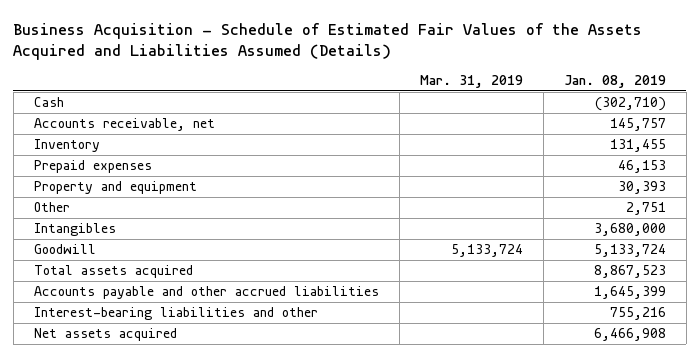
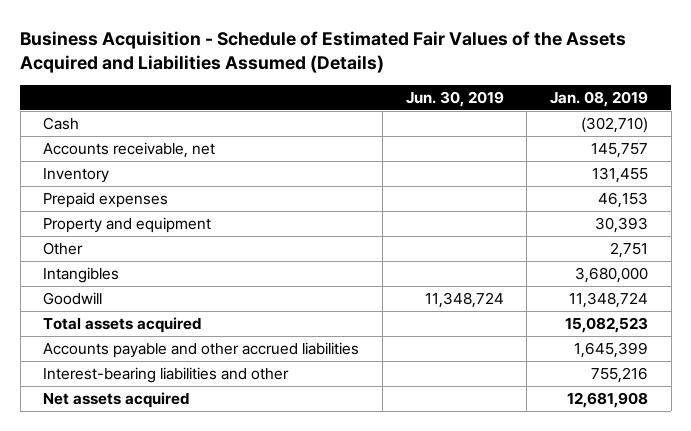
[419,74,523,88] Mar. 31, 2019 -> none
none -> [405,90,504,107] Jun. 30, 2019
[593,244,666,258] 5,133,724 -> [568,291,648,308] 11,348,724
[593,265,666,279] 8,867,523 -> [564,316,648,333] 15,082,523
[593,328,666,342] 6,466,908 -> [566,391,648,408] 12,681,908

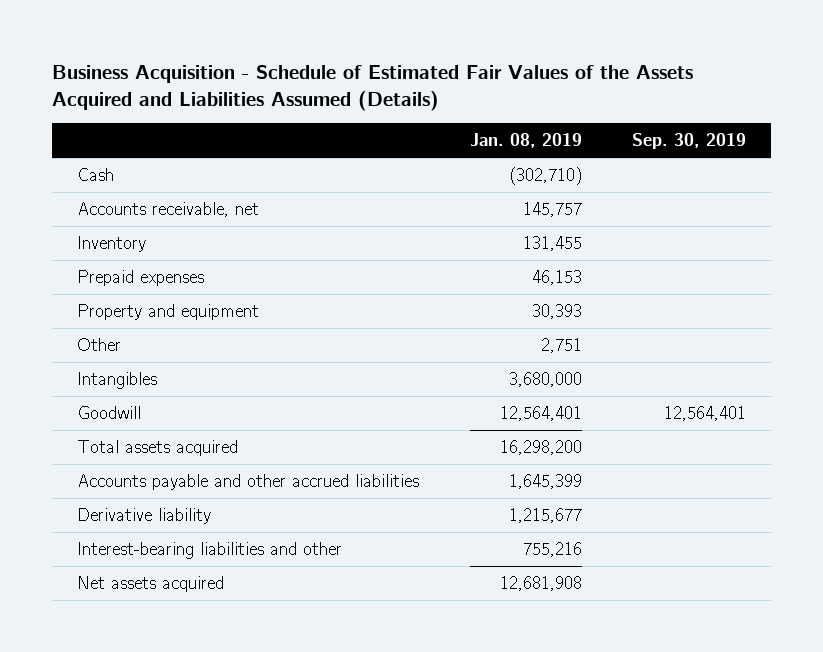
[405,90,504,107] Jun. 30, 2019 -> none
none -> [631,133,746,150] Sep. 30, 2019
[568,291,648,308] 11,348,724 -> [499,406,582,422] 12,564,401
[564,316,648,333] 15,082,523 -> [499,440,582,456] 16,298,200
none -> [77,508,212,525] Derivative liability

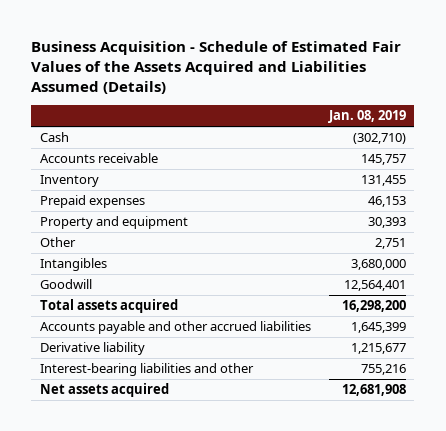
[631,133,746,150] Sep. 30, 2019 -> none
[77,202,260,218] Accounts receivable, net -> [40,153,159,164] Accounts receivable

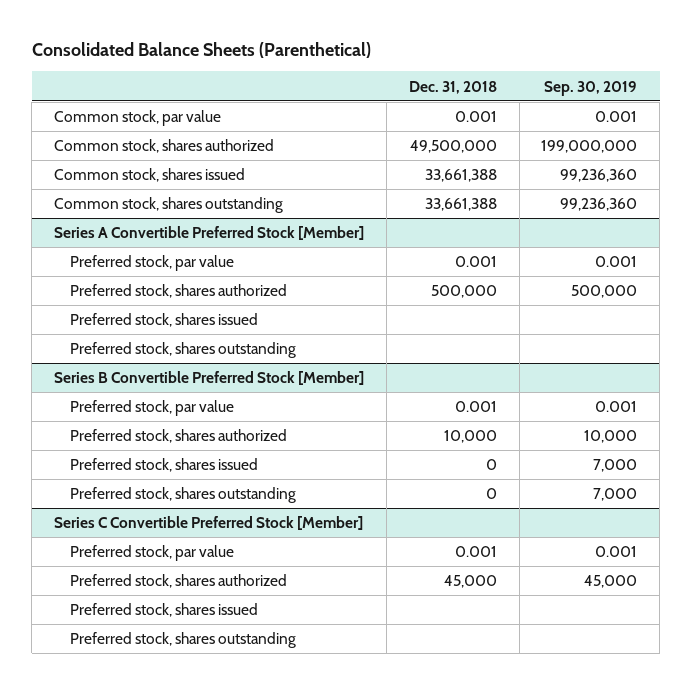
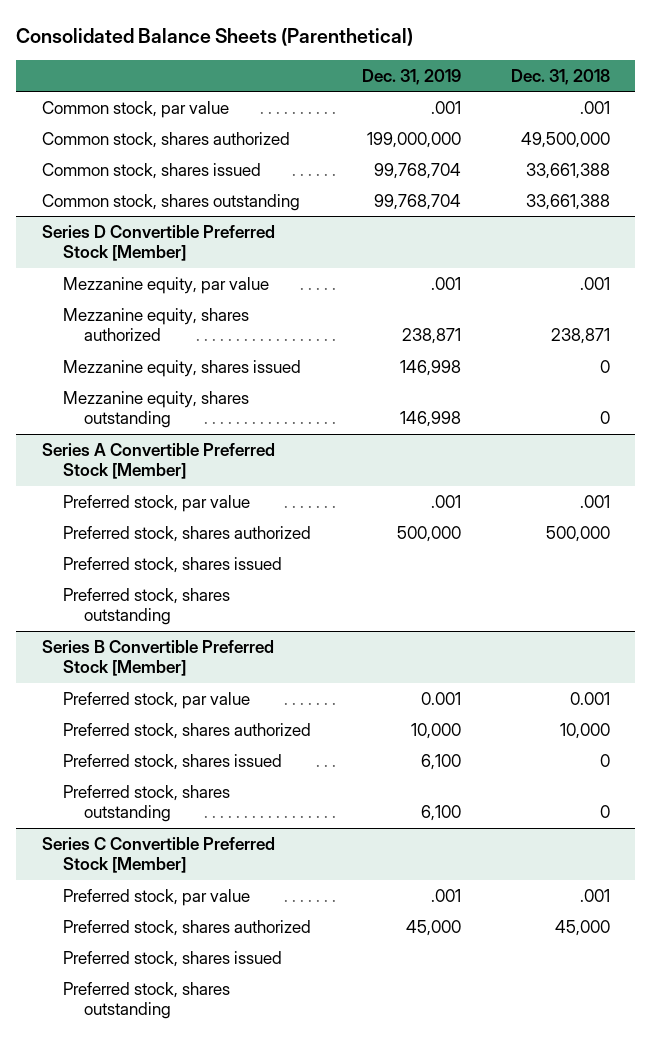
[544,80,638,96] Sep. 30, 2019 -> none
none -> [361,68,461,85] Dec. 31, 2019
[454,111,497,123] 0.001 -> [580,100,611,114] .001
none -> [41,224,275,262] Series D Convertible Preferred Stock [Member]
none -> [62,276,269,294] Mezzanine equity, par value
none -> [62,307,249,342] Mezzanine equity, shares authorized
none -> [62,359,301,377] Mezzanine equity, shares issued
none -> [62,390,249,429] Mezzanine equity, shares outstanding
[454,256,497,268] 0.001 -> [580,494,611,508] .001
[454,546,497,558] 0.001 -> [580,888,611,902] .001

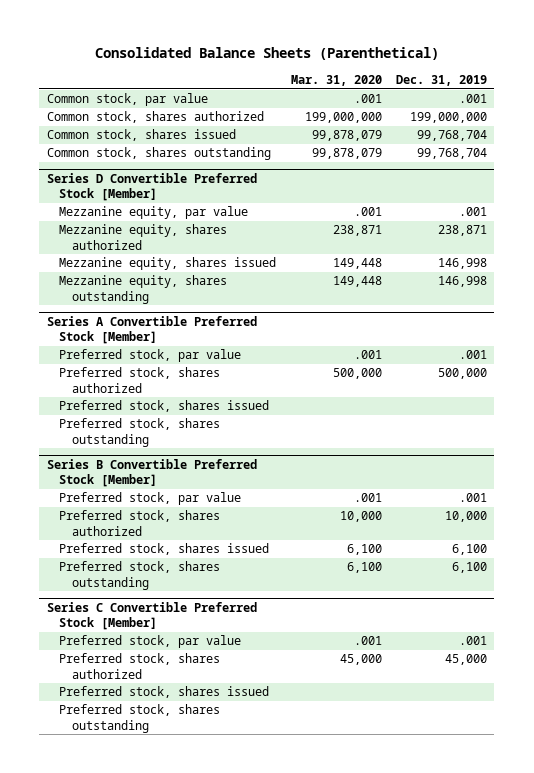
[511,68,611,85] Dec. 31, 2018 -> none
none -> [290,75,382,87] Mar. 31, 2020
[420,691,461,705] 0.001 -> [459,493,488,503] .001

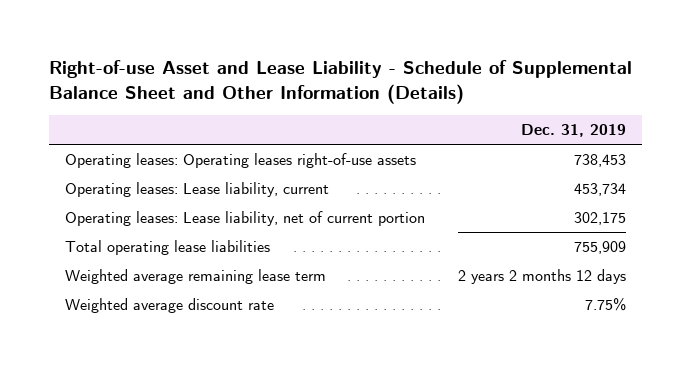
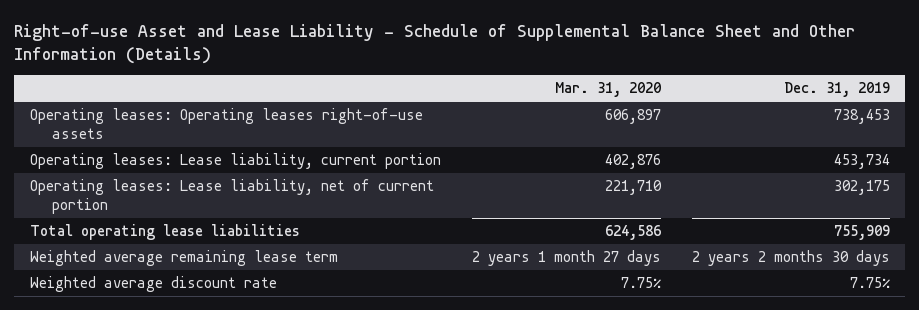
none -> [554,82,661,98] Mar. 31, 2020
[65,182,330,198] Operating leases: Lease liability, current -> [29,153,441,170] Operating leases: Lease liability, current portion
[457,269,626,285] 2 years 2 months 12 days -> [691,250,890,267] 2 years 2 months 30 days

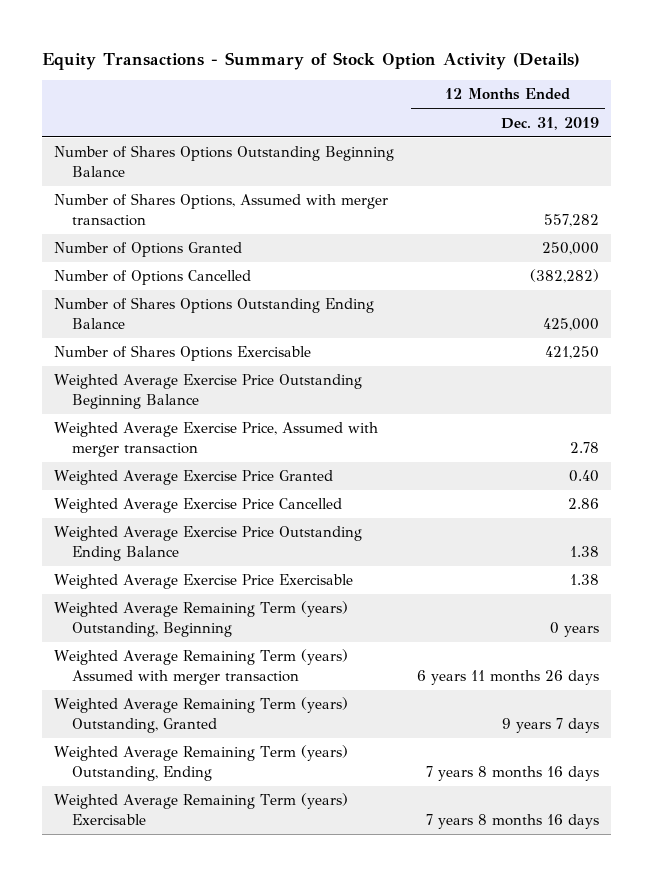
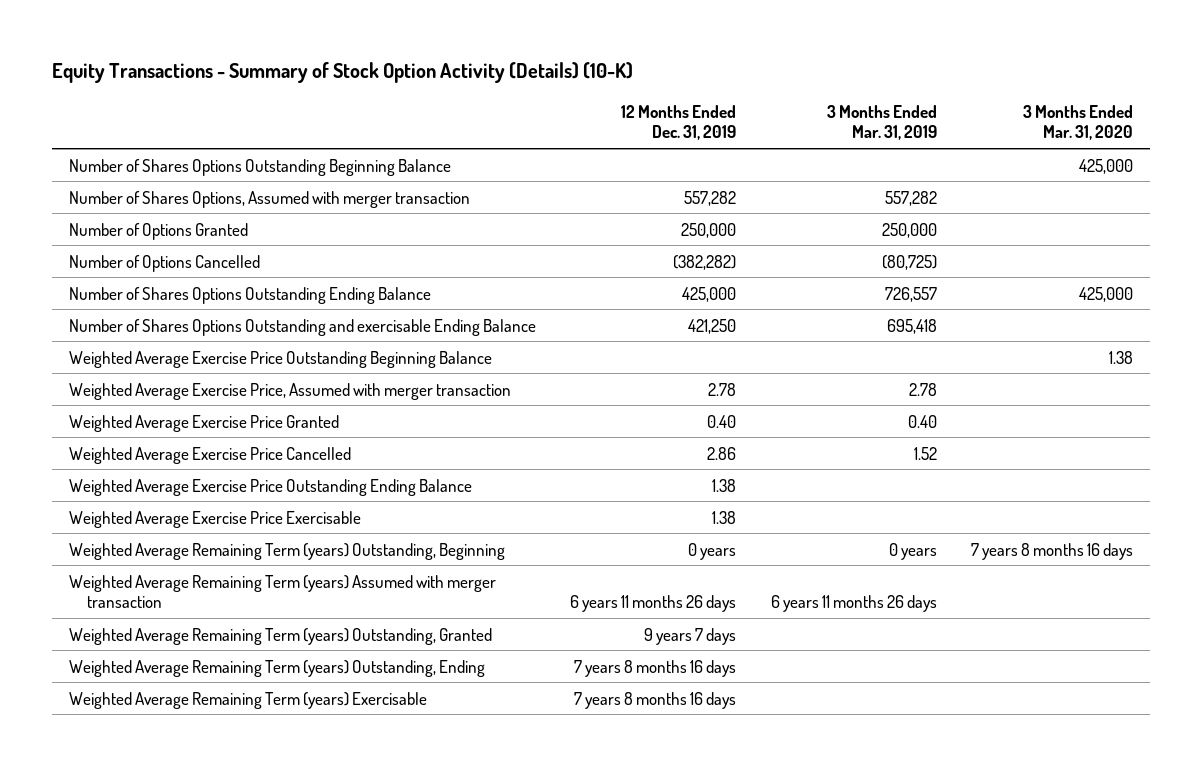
[42,52,581,71] Equity Transactions - Summary of Stock Option Activity (Details) -> [51,62,633,84] Equity Transactions - Summary of Stock Option Activity (Details) (10-K)
none -> [826,105,937,141] 3 Months Ended Mar. 31, 2019
none -> [1022,105,1133,141] 3 Months Ended Mar. 31, 2020
[53,345,311,362] Number of Shares Options Exercisable -> [68,318,536,336] Number of Shares Options Outstanding and exercisable Ending Balance

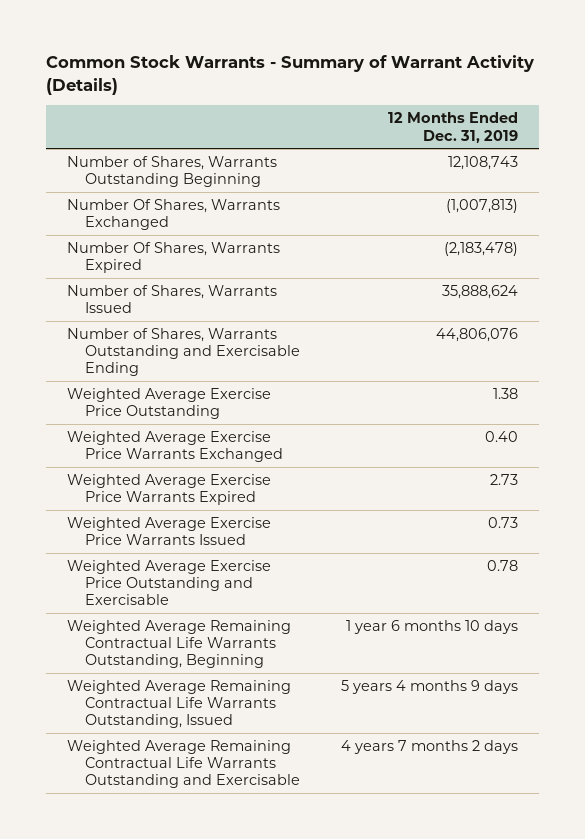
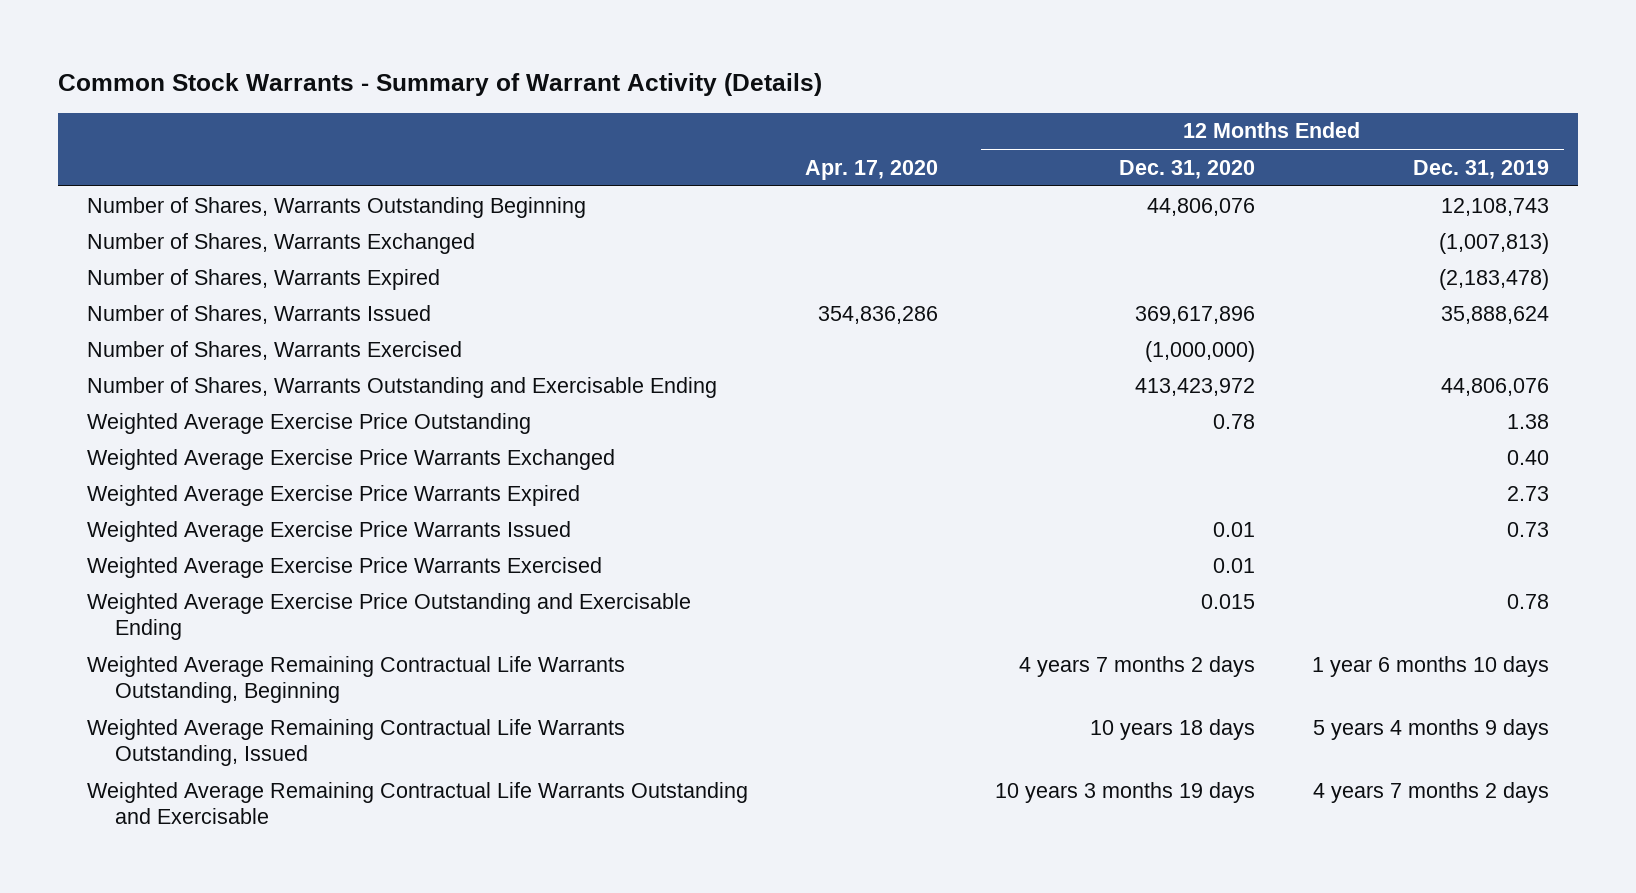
none -> [805,159,939,180] Apr. 17, 2020
none -> [1119,159,1256,179] Dec. 31, 2020
[66,198,280,231] Number Of Shares, Warrants Exchanged -> [86,232,475,254] Number of Shares, Warrants Exchanged
[66,241,280,274] Number Of Shares, Warrants Expired -> [86,268,440,290] Number of Shares, Warrants Expired
none -> [86,340,462,360] Number of Shares, Warrants Exercised
none -> [86,556,602,578] Weighted Average Exercise Price Warrants Exercised
[66,559,271,606] Weighted Average Exercise Price Outstanding and Exercisable -> [86,592,691,641] Weighted Average Exercise Price Outstanding and Exercisable Ending

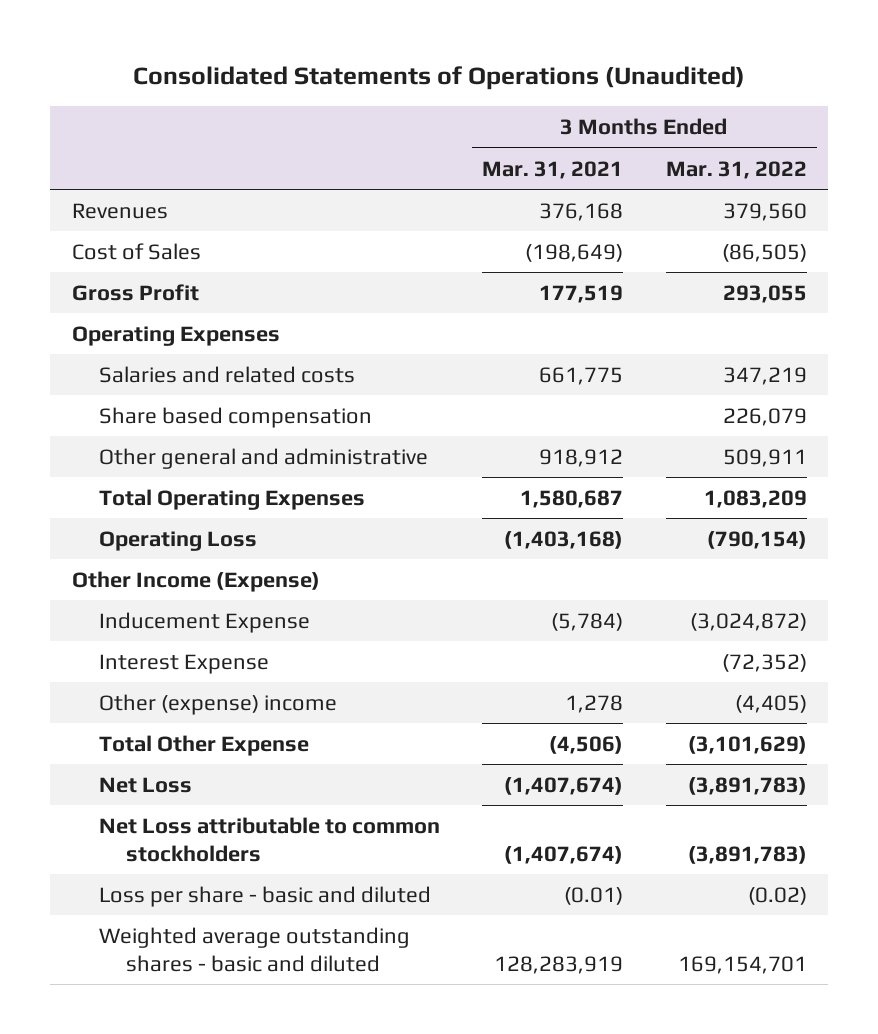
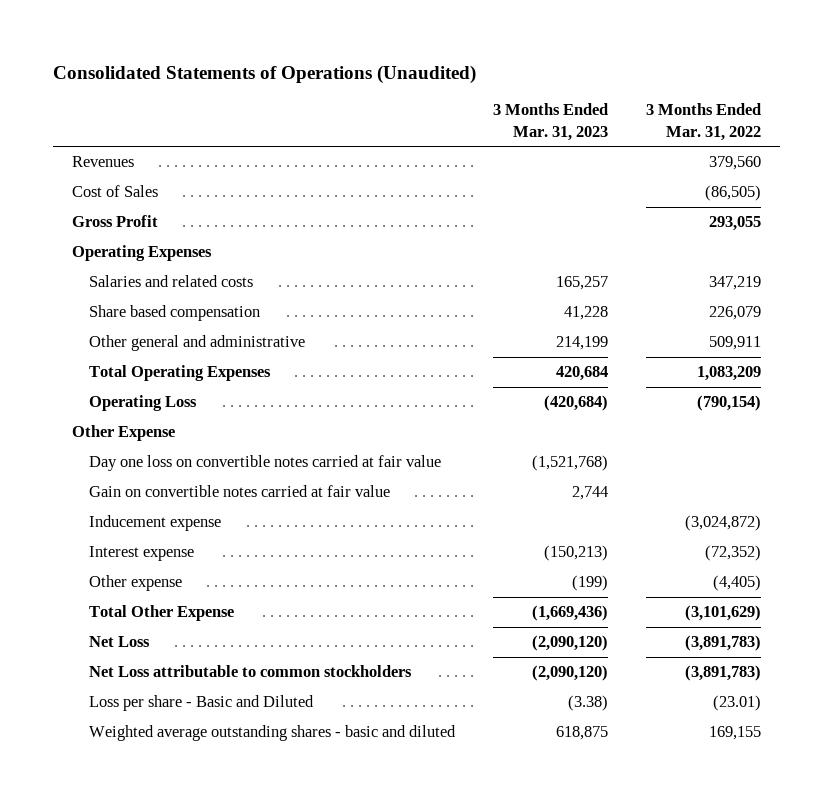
[482,160,624,179] Mar. 31, 2021 -> none
none -> [492,103,608,141] 3 Months Ended Mar. 31, 2023
[71,570,320,592] Other Income (Expense) -> [72,425,176,442] Other Expense
none -> [89,455,442,472] Day one loss on convertible notes carried at fair value
none -> [89,485,391,498] Gain on convertible notes carried at fair value
[98,611,310,633] Inducement Expense -> [89,515,222,532] Inducement expense
[98,653,269,674] Interest Expense -> [89,546,195,562] Interest expense
[98,693,337,715] Other (expense) income -> [89,575,183,592] Other expense
[98,885,431,907] Loss per share - basic and diluted -> [89,695,315,712] Loss per share - Basic and Diluted
[747,886,807,905] (0.02) -> [712,695,761,712] (23.01)
[677,955,807,974] 169,154,701 -> [708,726,761,741] 169,155

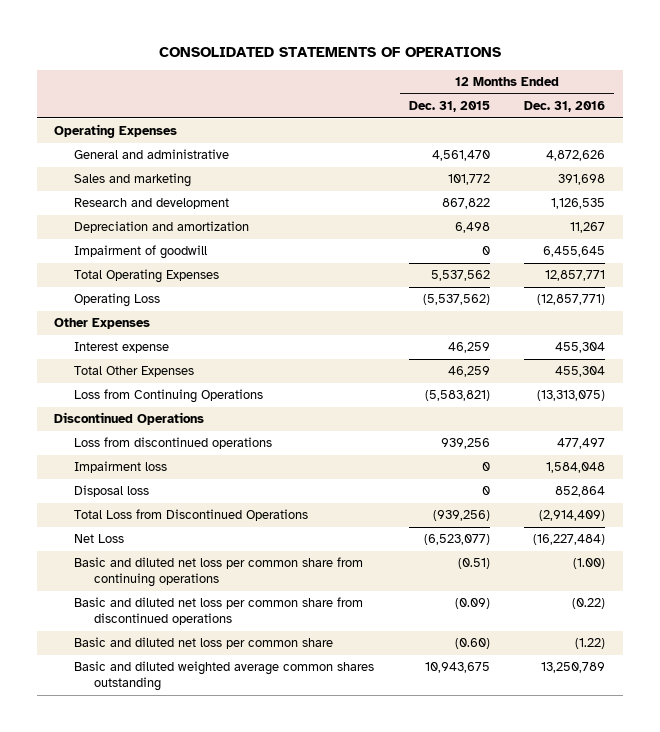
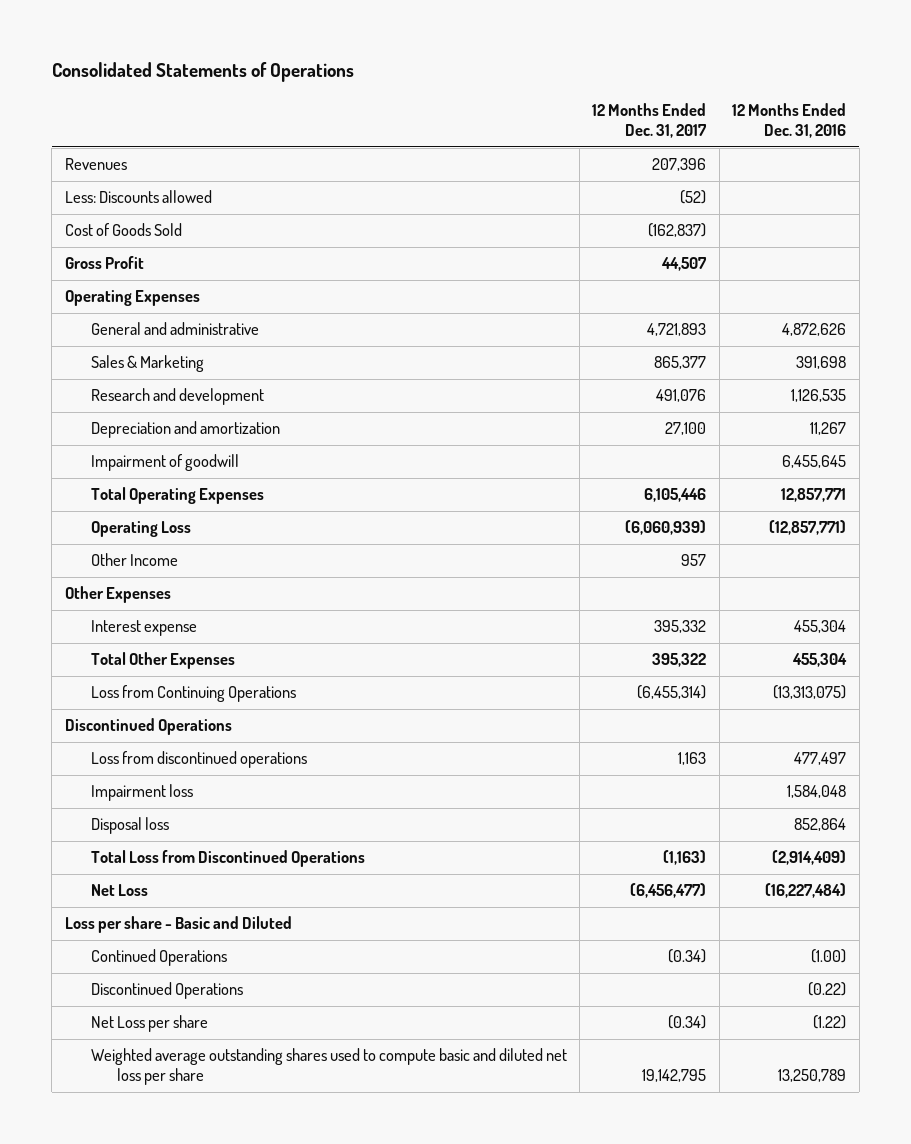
[158,46,501,57] CONSOLIDATED STATEMENTS OF OPERATIONS -> [51,62,354,83] Consolidated Statements of Operations
[408,101,490,113] Dec. 31, 2015 -> none
none -> [592,103,708,139] 12 Months Ended Dec. 31, 2017
none -> [64,158,127,171] Revenues
none -> [64,190,212,204] Less: Discounts allowed
none -> [64,223,182,237] Cost of Goods Sold
none -> [64,256,144,270] Gross Profit
[74,173,192,188] Sales and marketing -> [90,355,204,373] Sales & Marketing
none -> [90,553,178,567] Other Income
none -> [64,916,292,934] Loss per share - Basic and Diluted
[74,557,364,588] Basic and diluted net loss per common share from continuing operations -> [90,949,227,967] Continued Operations
[74,597,364,626] Basic and diluted net loss per common share from discontinued operations -> [90,982,243,1000] Discontinued Operations
[74,637,334,650] Basic and diluted net loss per common share -> [90,1015,208,1033] Net Loss per share
[74,661,375,692] Basic and diluted weighted average common shares outstanding -> [90,1048,567,1086] Weighted average outstanding shares used to compute basic and diluted net loss per share

